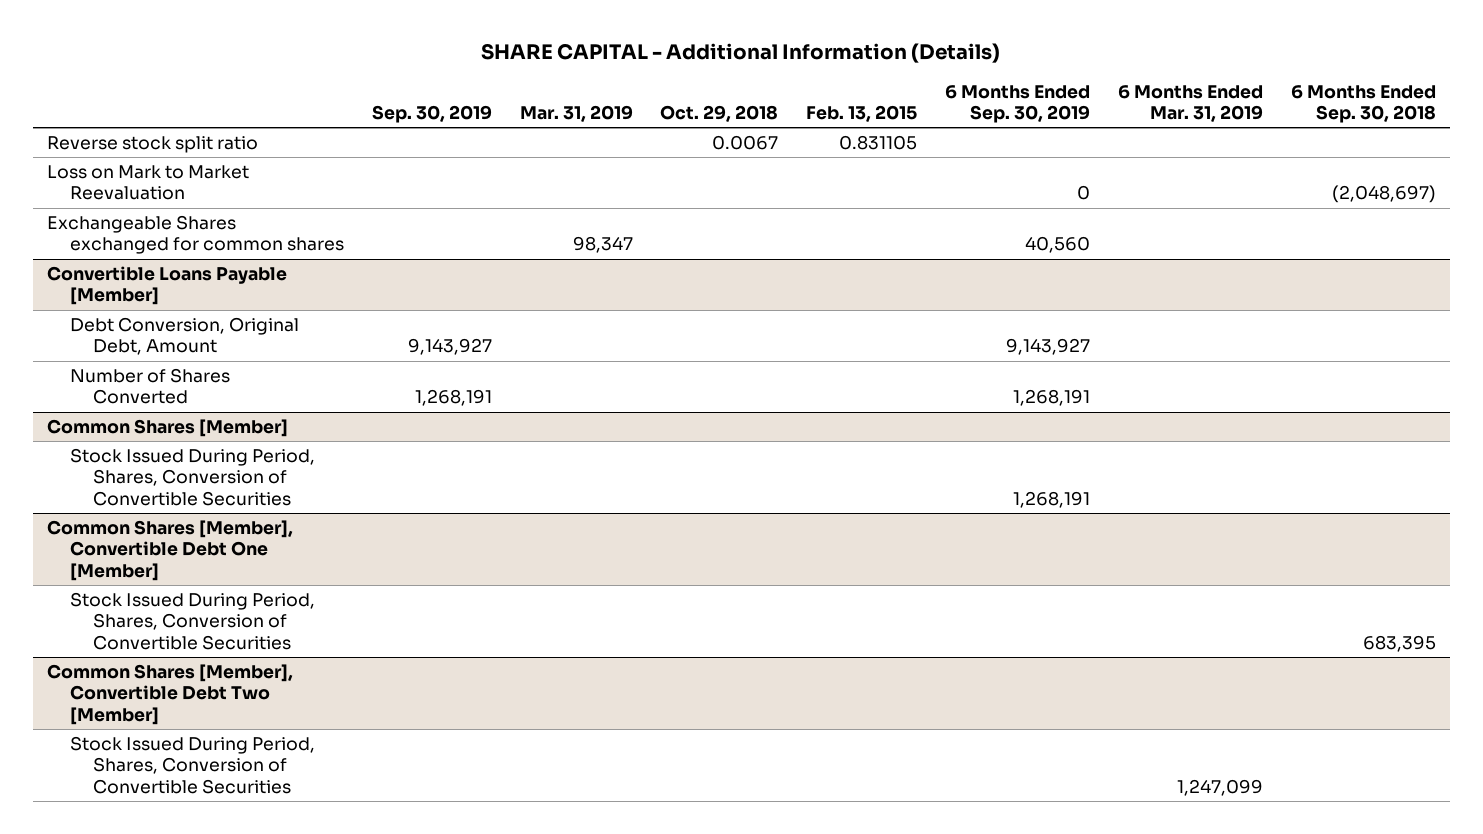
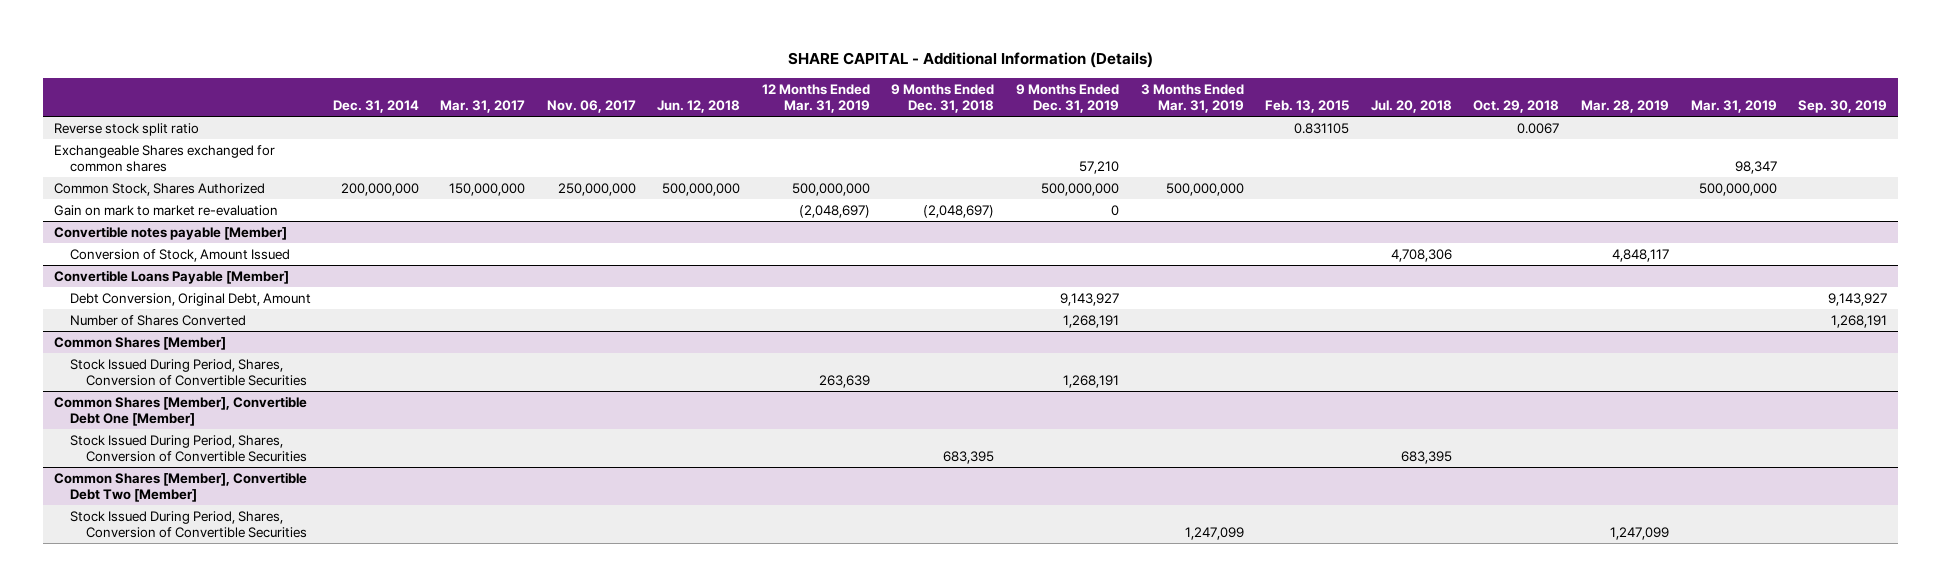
[945,84,1091,124] 6 Months Ended Sep. 30, 2019 -> none
[1118,84,1264,123] 6 Months Ended Mar. 31, 2019 -> none
[1291,84,1437,124] 6 Months Ended Sep. 30, 2018 -> none
none -> [332,100,419,114] Dec. 31, 2014
none -> [440,100,526,114] Mar. 31, 2017
none -> [546,100,636,114] Nov. 06, 2017
none -> [657,100,741,114] Jun. 12, 2018
none -> [761,83,870,114] 12 Months Ended Mar. 31, 2019
none -> [891,83,995,114] 9 Months Ended Dec. 31, 2018
none -> [1016,83,1120,114] 9 Months Ended Dec. 31, 2019
none -> [1140,83,1244,114] 3 Months Ended Mar. 31, 2019
none -> [1370,100,1452,114] Jul. 20, 2018
none -> [1580,100,1669,114] Mar. 28, 2019
[46,164,249,201] Loss on Mark to Market Reevaluation -> none
none -> [54,182,266,196] Common Stock, Shares Authorized
none -> [54,204,279,216] Gain on mark to market re-evaluation
none -> [54,225,288,240] Convertible notes payable [Member]
none -> [69,248,290,262] Conversion of Stock, Amount Issued

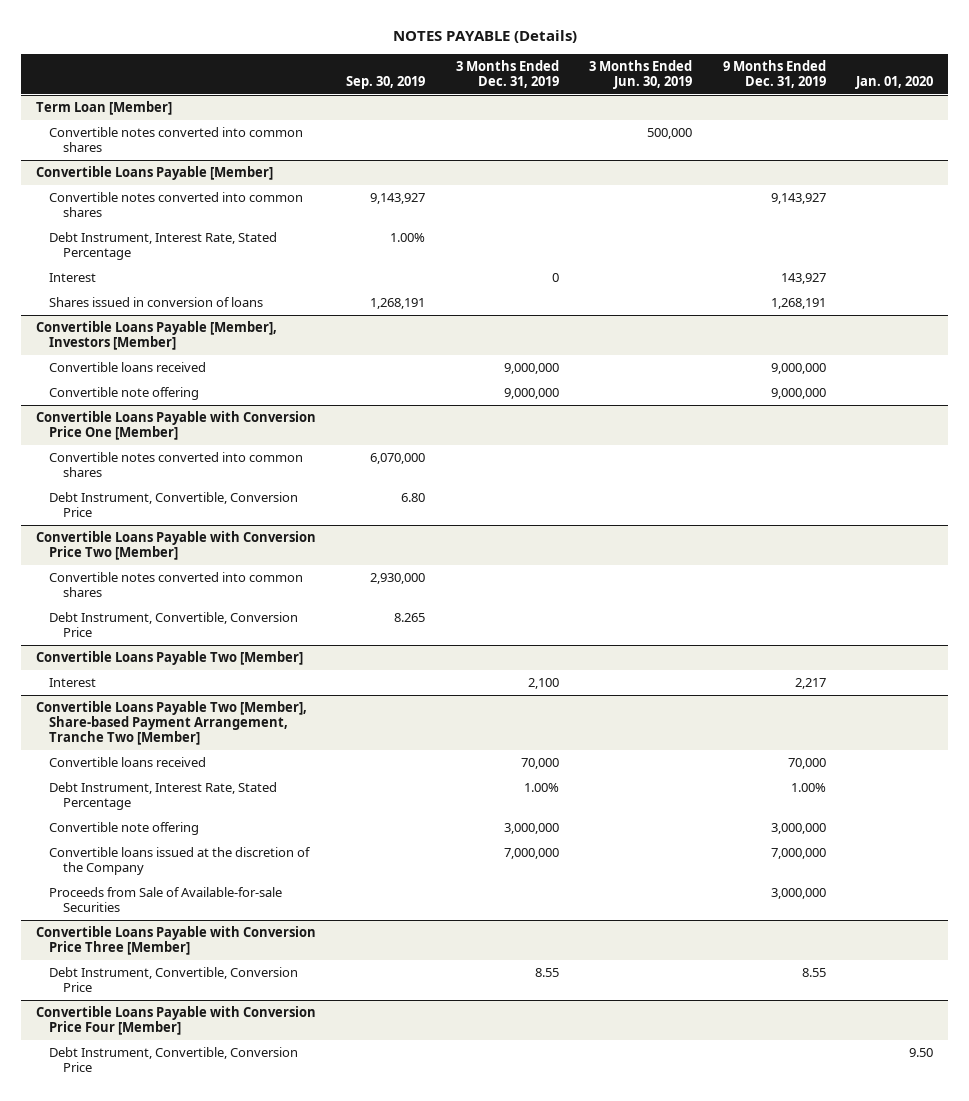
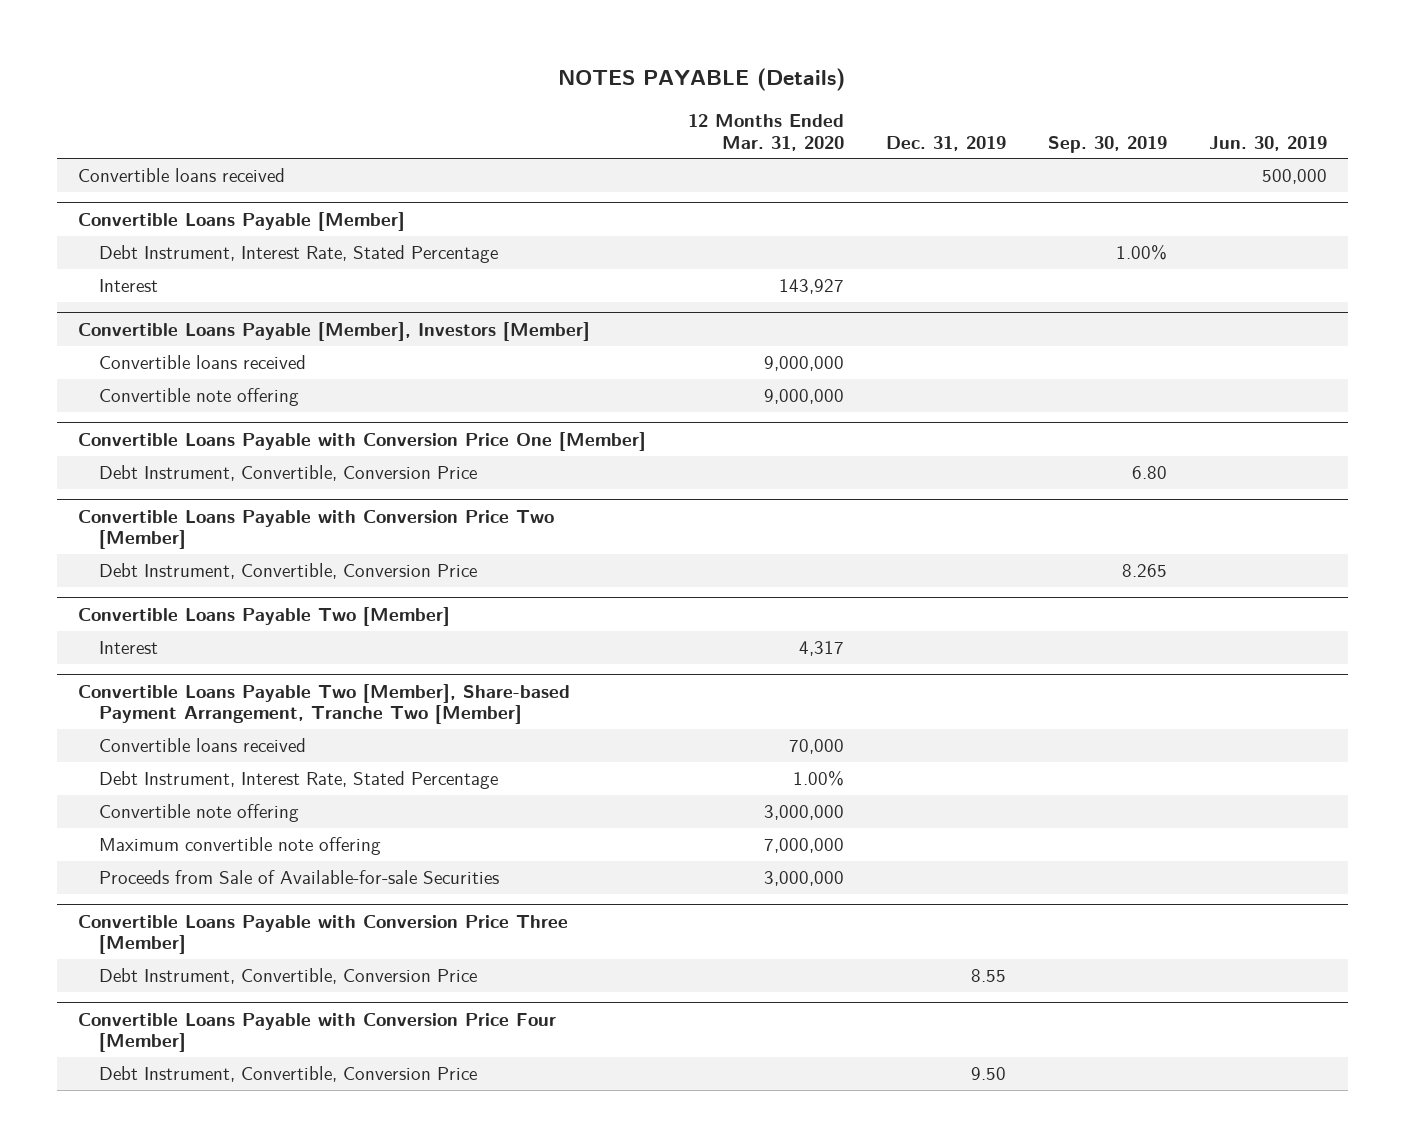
[455,60,559,88] 3 Months Ended Dec. 31, 2019 -> none
[589,60,693,89] 3 Months Ended Jun. 30, 2019 -> none
[722,60,826,88] 9 Months Ended Dec. 31, 2019 -> none
[855,75,934,89] Jan. 01, 2020 -> none
none -> [687,113,844,151] 12 Months Ended Mar. 31, 2020
none -> [885,135,1006,151] Dec. 31, 2019
none -> [1208,135,1327,151] Jun. 30, 2019
[36,101,173,116] Term Loan [Member] -> none
[49,127,304,153] Convertible notes converted into common shares -> none
none -> [77,167,285,182] Convertible loans received
[49,192,304,218] Convertible notes converted into common shares -> none
[49,297,264,308] Shares issued in conversion of loans -> none
[49,452,304,478] Convertible notes converted into common shares -> none
[49,572,304,598] Convertible notes converted into common shares -> none
[49,847,312,876] Convertible loans issued at the discretion of the Company -> [99,836,382,855] Maximum convertible note offering

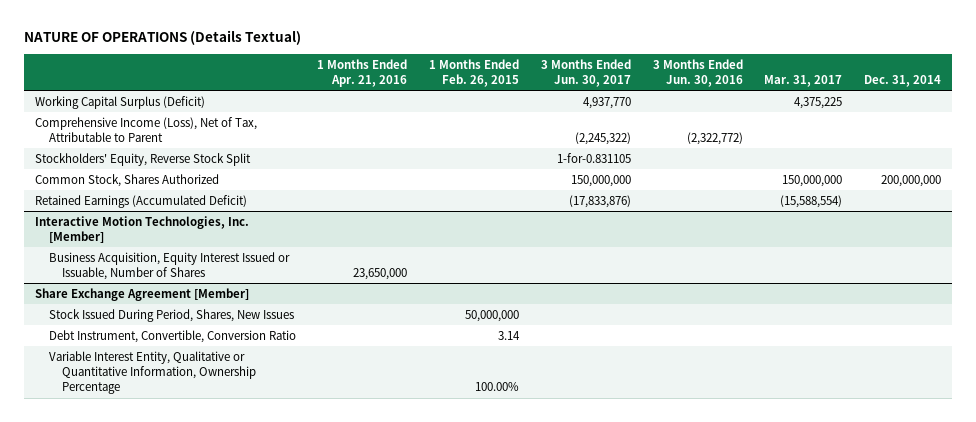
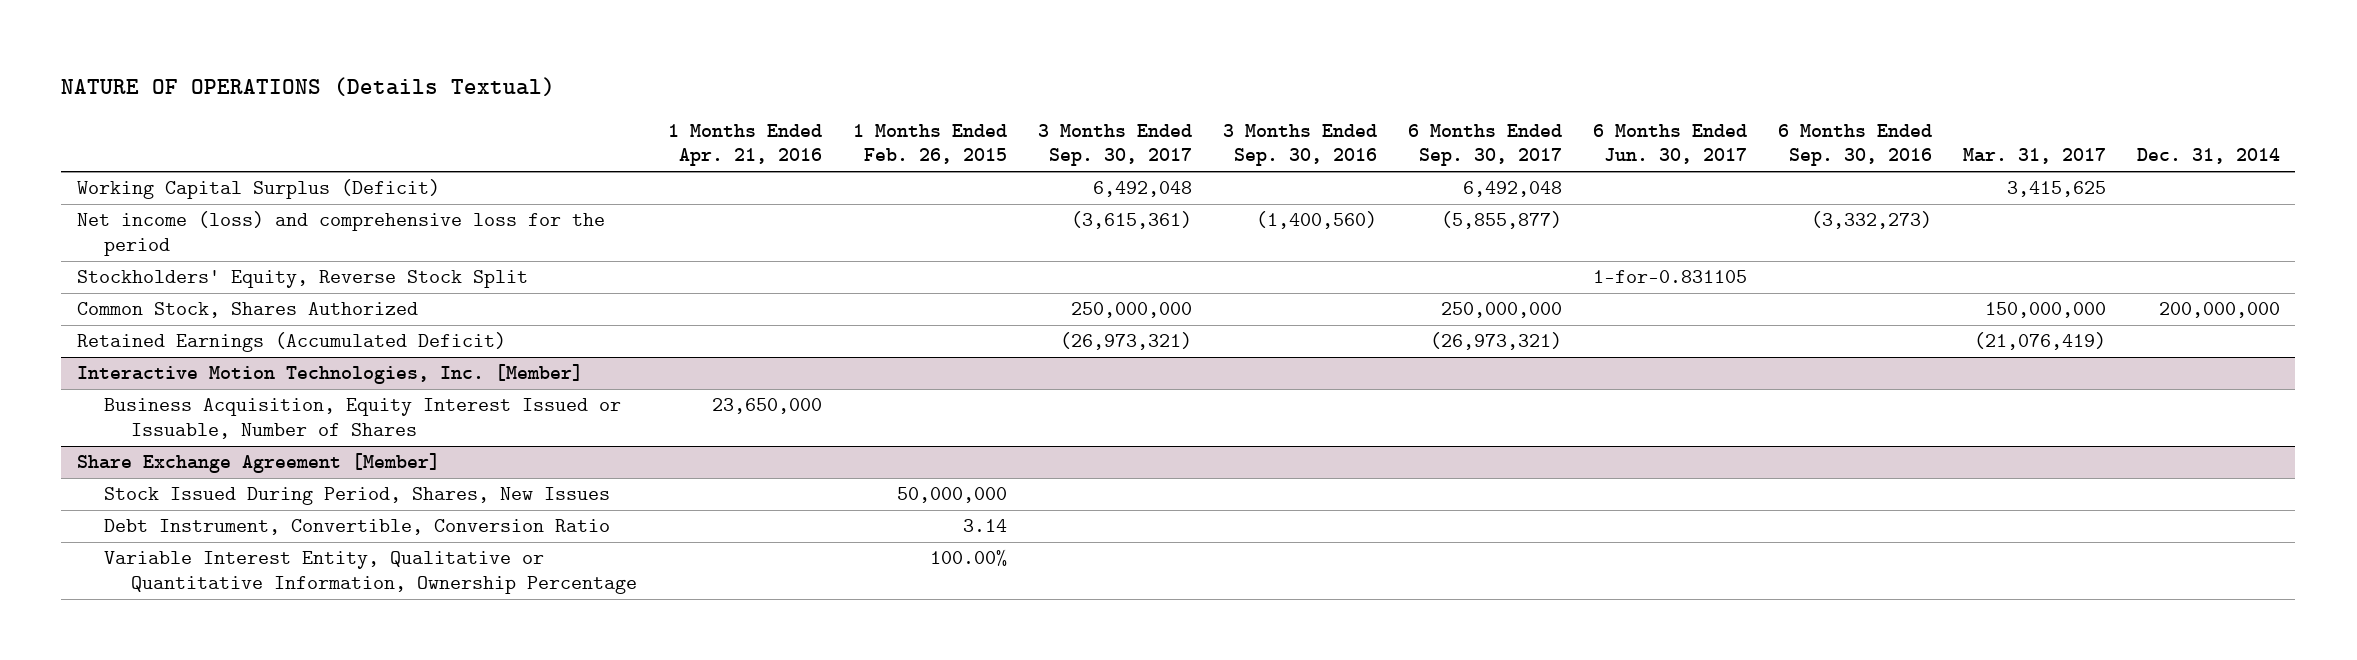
[540,58,631,87] 3 Months Ended Jun. 30, 2017 -> none
[652,58,743,87] 3 Months Ended Jun. 30, 2016 -> none
none -> [1037,123,1192,167] 3 Months Ended Sep. 30, 2017
none -> [1222,123,1377,167] 3 Months Ended Sep. 30, 2016
none -> [1407,123,1562,167] 6 Months Ended Sep. 30, 2017
none -> [1592,123,1747,165] 6 Months Ended Jun. 30, 2017
none -> [1777,123,1932,167] 6 Months Ended Sep. 30, 2016
[794,96,843,109] 4,375,225 -> [2006,181,2106,198] 3,415,625
[34,116,257,142] Comprehensive Income (Loss), Net of Tax, Attributable to Parent -> [76,211,605,256] Net income (loss) and comprehensive loss for the period
[780,194,843,208] (15,588,554) -> [1973,332,2106,351] (21,076,419)

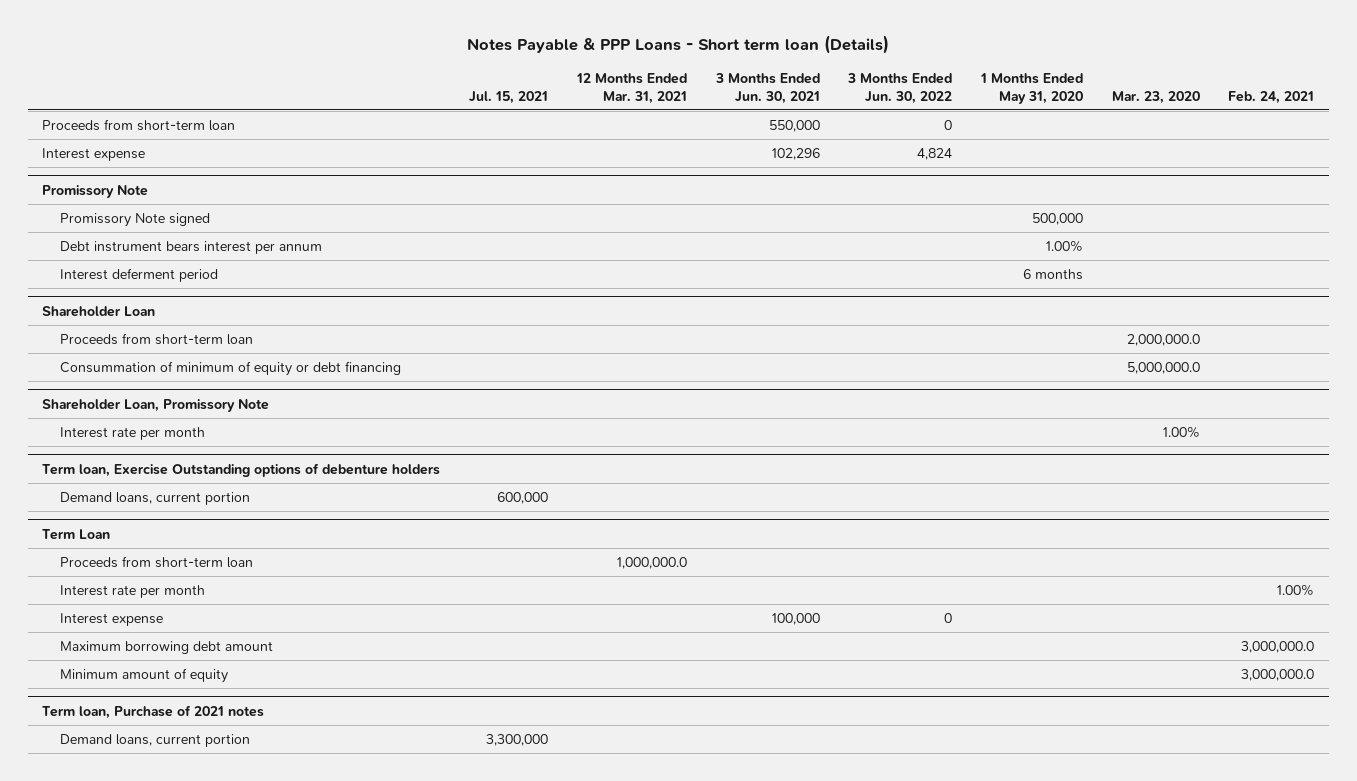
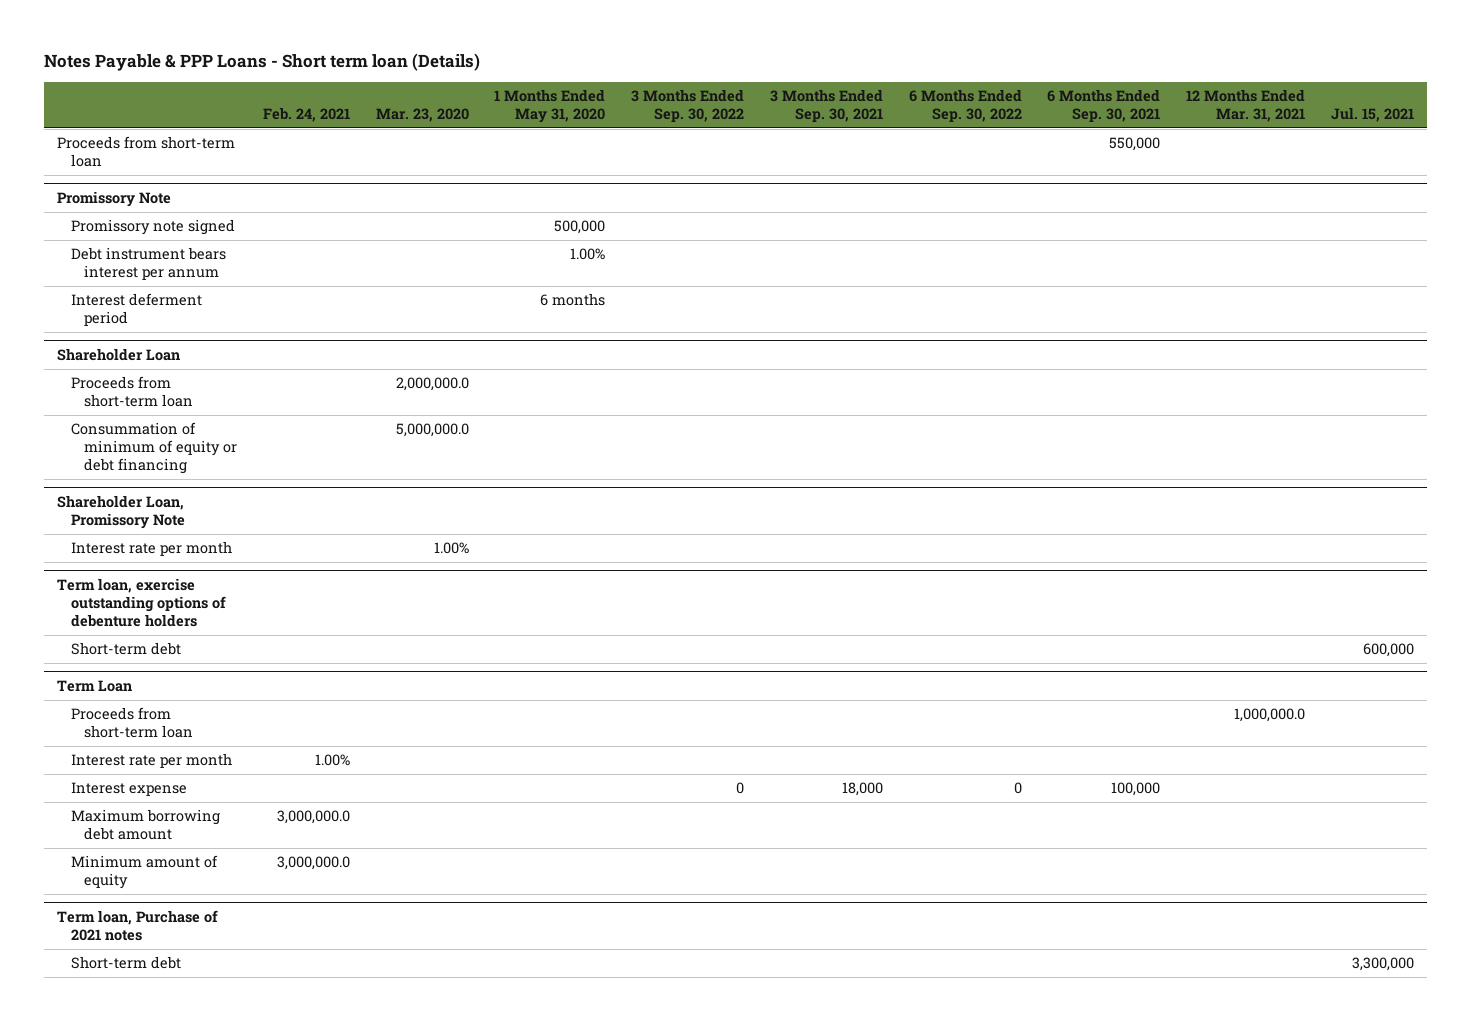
[714,73,820,104] 3 Months Ended Jun. 30, 2021 -> none
[847,73,953,104] 3 Months Ended Jun. 30, 2022 -> none
none -> [631,89,745,122] 3 Months Ended Sep. 30, 2022
none -> [769,89,883,122] 3 Months Ended Sep. 30, 2021
none -> [908,89,1022,122] 6 Months Ended Sep. 30, 2022
none -> [1047,89,1161,122] 6 Months Ended Sep. 30, 2021
[42,147,146,161] Interest expense -> none
[60,212,211,227] Promissory Note signed -> [70,219,235,236] Promissory note signed
[42,462,441,477] Term loan, Exercise Outstanding options of debenture holders -> [57,578,226,627] Term loan, exercise outstanding options of debenture holders
[60,491,251,505] Demand loans, current portion -> [70,642,181,656] Short-term debt
[60,733,251,747] Demand loans, current portion -> [70,956,181,970] Short-term debt

